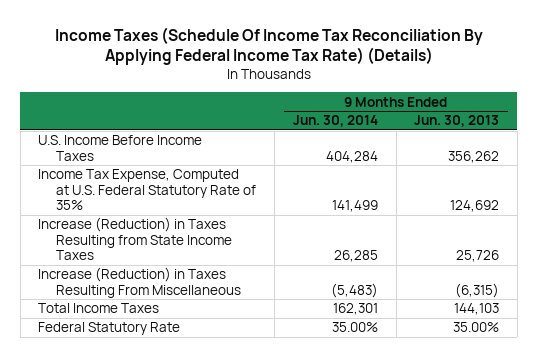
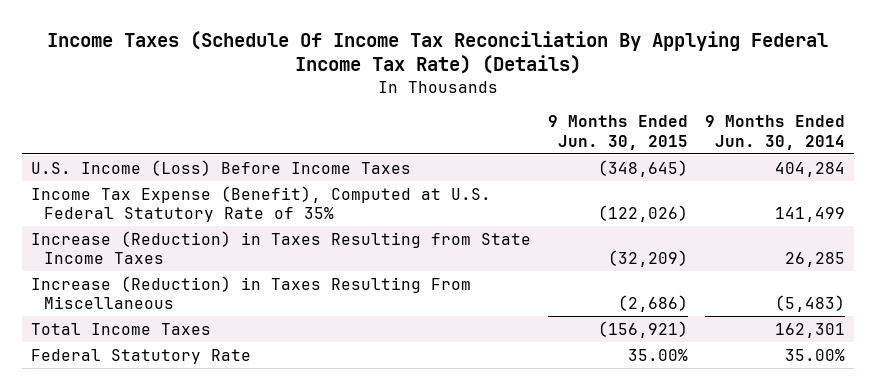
[414,115,500,128] Jun. 30, 2013 -> none
none -> [547,115,688,150] 9 Months Ended Jun. 30, 2015
[38,135,203,161] U.S. Income Before Income Taxes -> [30,159,411,176] U.S. Income (Loss) Before Income Taxes
[38,169,257,211] Income Tax Expense, Computed at U.S. Federal Statutory Rate of 35% -> [30,185,491,222] Income Tax Expense (Benefit), Computed at U.S. Federal Statutory Rate of 35%

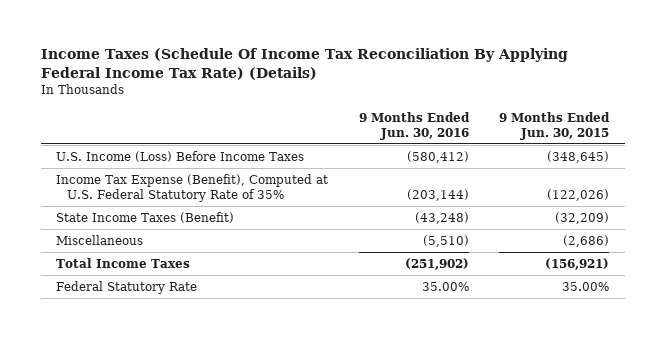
[705,115,846,150] 9 Months Ended Jun. 30, 2014 -> none
none -> [358,111,470,140] 9 Months Ended Jun. 30, 2016
[30,230,531,264] Increase (Reduction) in Taxes Resulting from State Income Taxes -> [55,212,234,224] State Income Taxes (Benefit)
[30,275,471,309] Increase (Reduction) in Taxes Resulting From Miscellaneous -> [55,235,143,246] Miscellaneous

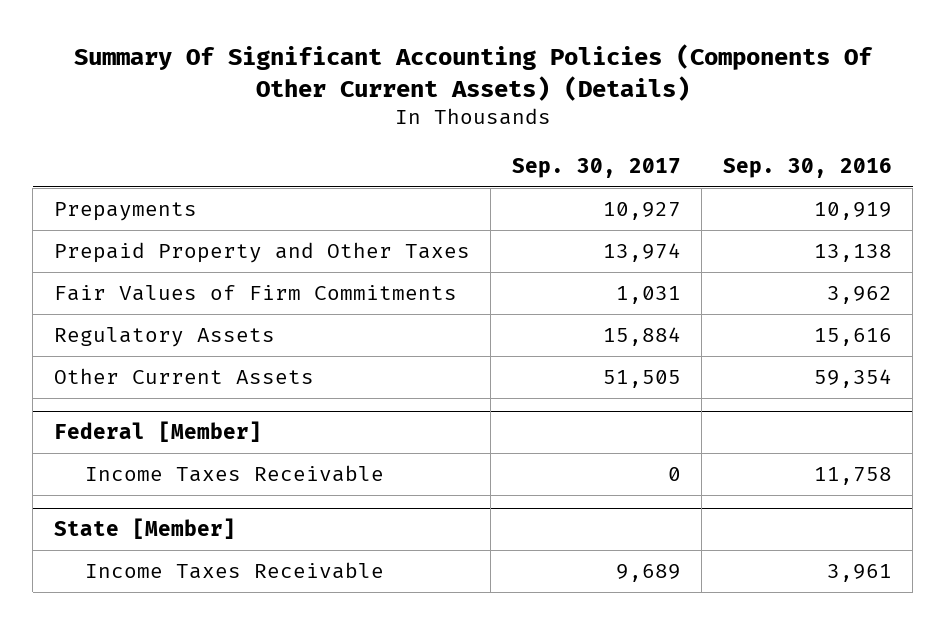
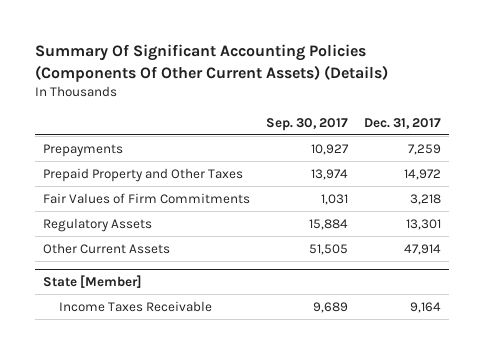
[722,158,892,179] Sep. 30, 2016 -> none
none -> [364,117,442,129] Dec. 31, 2017
[53,421,262,443] Federal [Member] -> none
[85,465,385,483] Income Taxes Receivable -> none

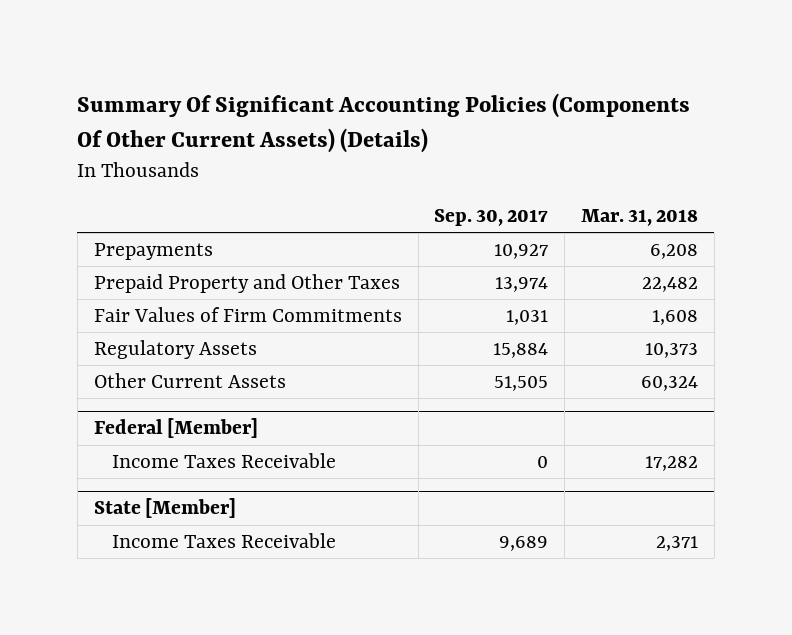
[364,117,442,129] Dec. 31, 2017 -> none
none -> [581,209,699,227] Mar. 31, 2018
none -> [93,418,258,439] Federal [Member]
none -> [112,452,337,468] Income Taxes Receivable

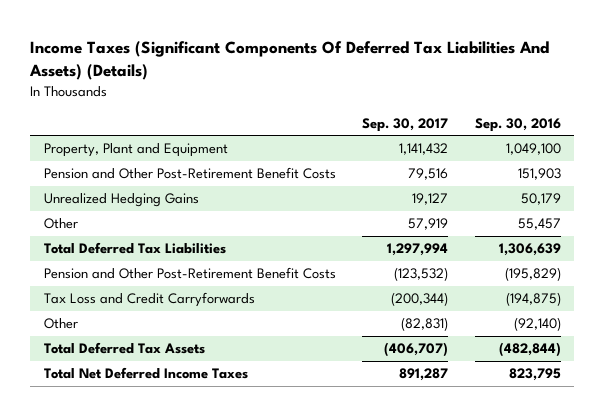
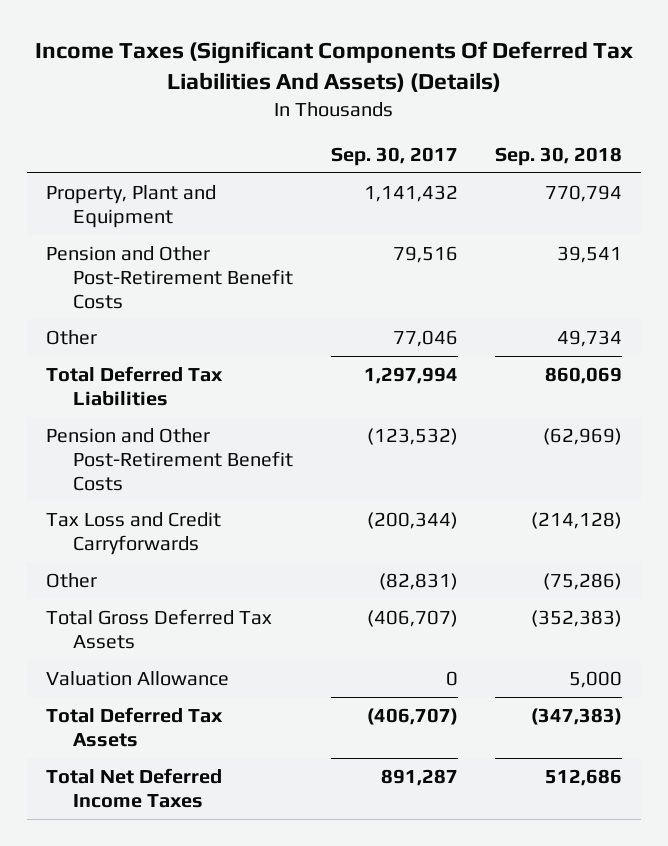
[474,117,561,132] Sep. 30, 2016 -> none
none -> [495,146,623,166] Sep. 30, 2018
[43,193,199,208] Unrealized Hedging Gains -> none
[408,218,449,231] 57,919 -> [392,329,458,347] 77,046
none -> [45,608,272,649] Total Gross Deferred Tax Assets
none -> [45,670,229,686] Valuation Allowance

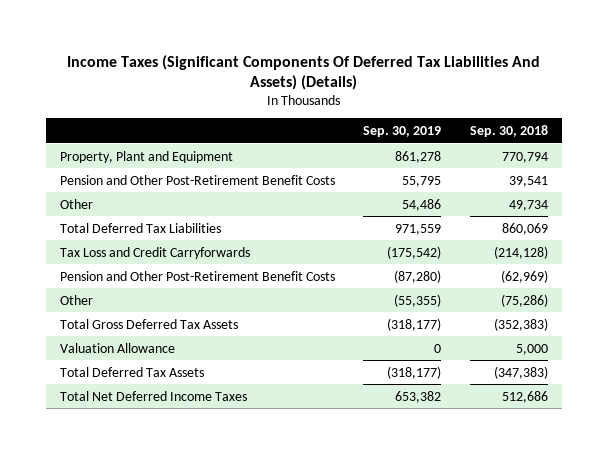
[330,146,458,166] Sep. 30, 2017 -> none
none -> [363,125,442,137] Sep. 30, 2019
[45,427,293,491] Pension and Other Post-Retirement Benefit Costs -> [60,270,336,281] Pension and Other Post-Retirement Benefit Costs

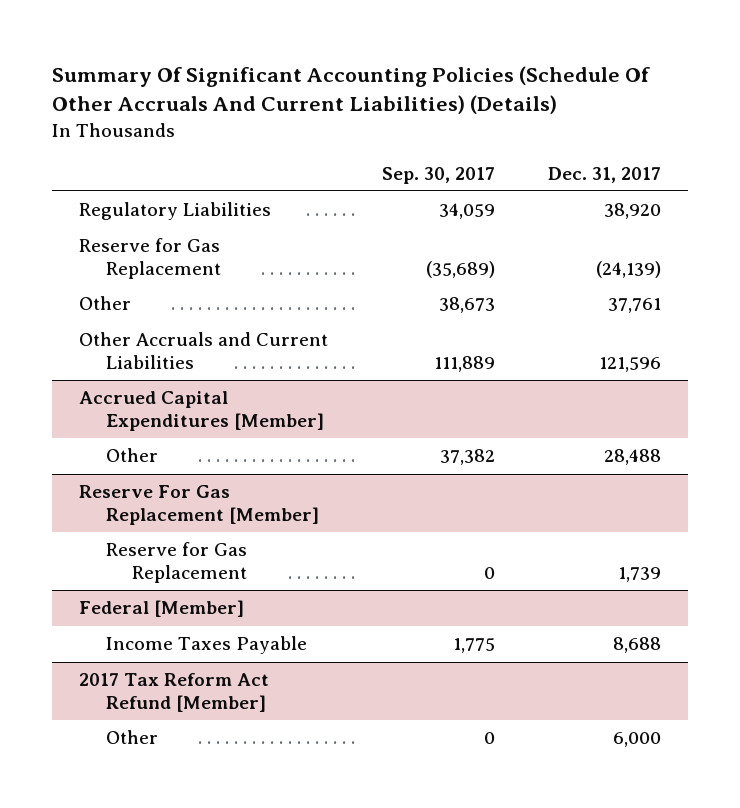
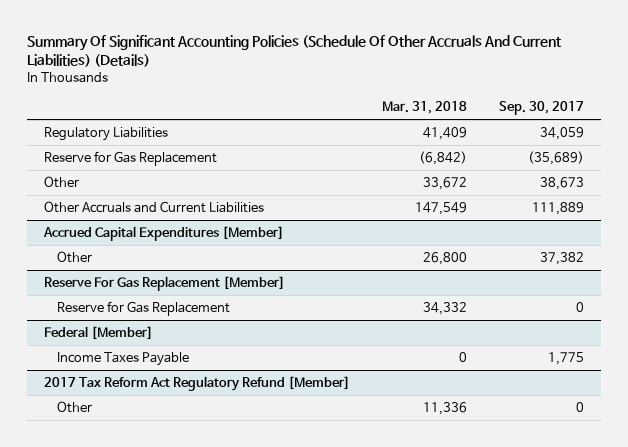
[547,166,661,183] Dec. 31, 2017 -> none
none -> [382,101,468,115] Mar. 31, 2018
[79,673,270,712] 2017 Tax Reform Act Refund [Member] -> [43,375,350,391] 2017 Tax Reform Act Regulatory Refund [Member]

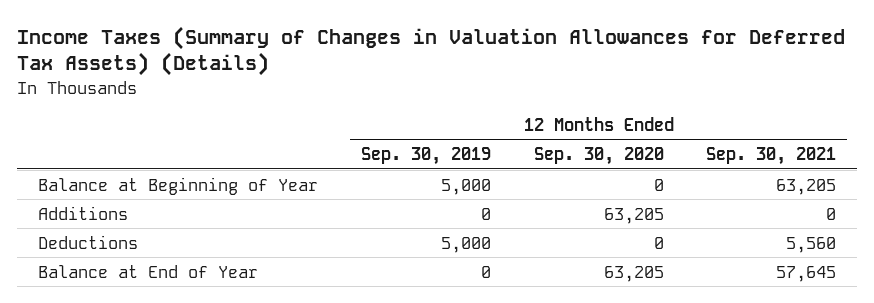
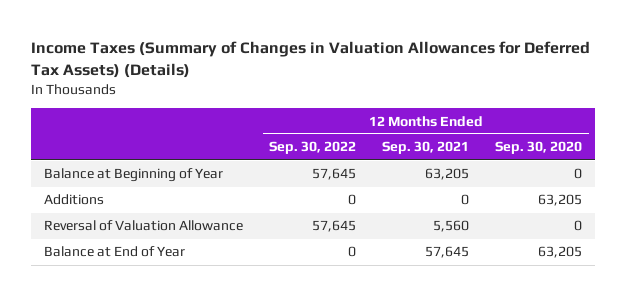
[360,147,491,166] Sep. 30, 2019 -> none
none -> [269,141,357,155] Sep. 30, 2022
[38,234,139,249] Deductions -> [44,220,244,232] Reversal of Valuation Allowance

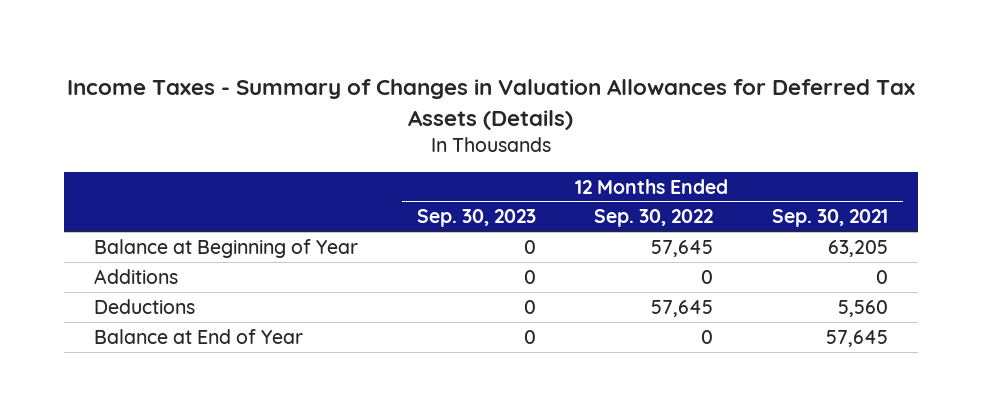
[31,41,591,79] Income Taxes (Summary of Changes in Valuation Allowances for Deferred Tax Assets) (Details) -> [66,79,915,130] Income Taxes - Summary of Changes in Valuation Allowances for Deferred Tax Assets (Details)
[495,141,583,155] Sep. 30, 2020 -> none
none -> [416,209,536,228] Sep. 30, 2023
[44,220,244,232] Reversal of Valuation Allowance -> [93,298,195,314] Deductions

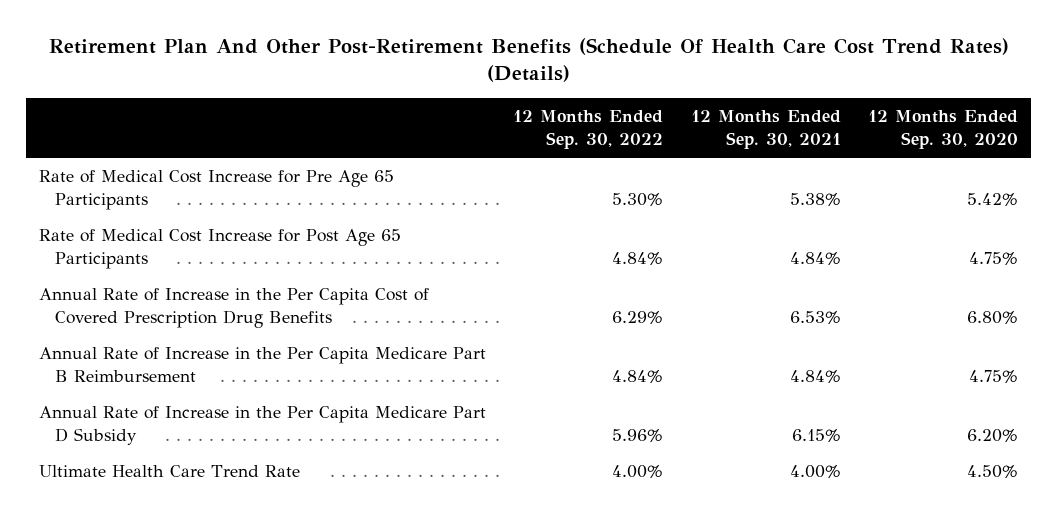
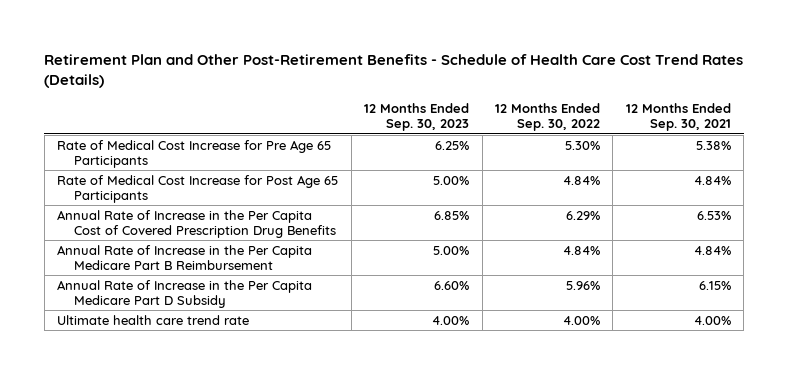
[48,38,1009,83] Retirement Plan And Other Post-Retirement Benefits (Schedule Of Health Care Cost Trend Rates) (Details) -> [44,53,744,89] Retirement Plan and Other Post-Retirement Benefits - Schedule of Health Care Cost Trend Rates (Details)
[867,110,1018,149] 12 Months Ended Sep. 30, 2020 -> none
none -> [364,102,470,132] 12 Months Ended Sep. 30, 2023
[39,465,301,478] Ultimate Health Care Trend Rate -> [57,314,250,325] Ultimate health care trend rate

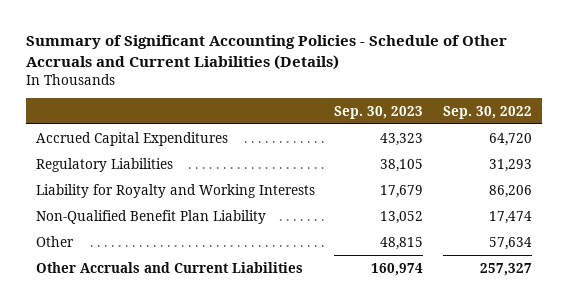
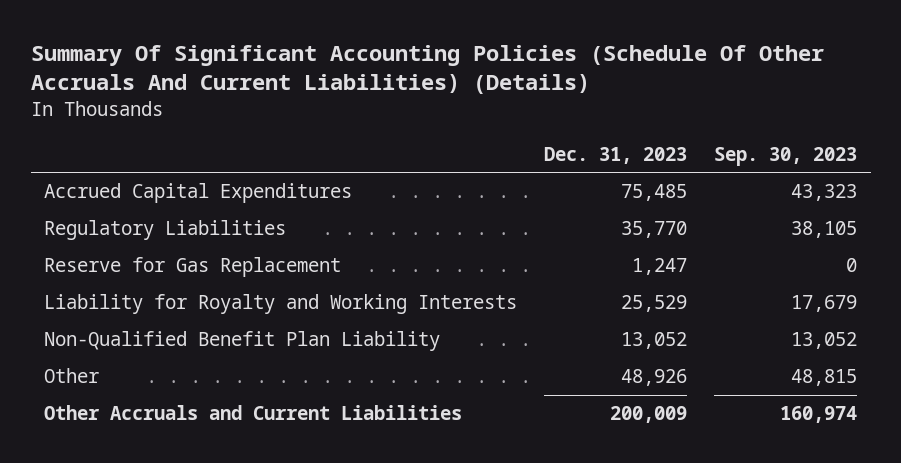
[25,35,507,70] Summary of Significant Accounting Policies - Schedule of Other Accruals and Current Liabilities (Details) -> [30,44,824,95] Summary Of Significant Accounting Policies (Schedule Of Other Accruals And Current Liabilities) (Details)
[442,105,532,119] Sep. 30, 2022 -> none
none -> [544,146,688,164] Dec. 31, 2023
none -> [44,257,342,278] Reserve for Gas Replacement

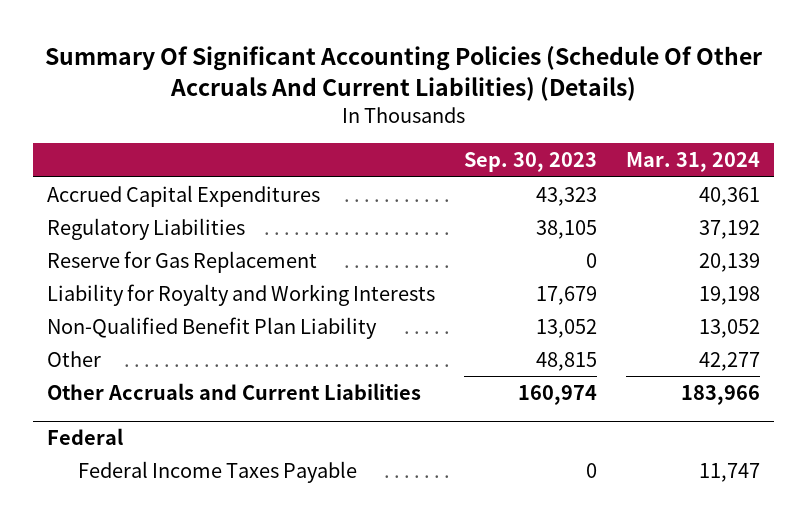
[544,146,688,164] Dec. 31, 2023 -> none
none -> [625,152,760,173] Mar. 31, 2024
none -> [47,428,124,446] Federal
none -> [78,461,358,484] Federal Income Taxes Payable

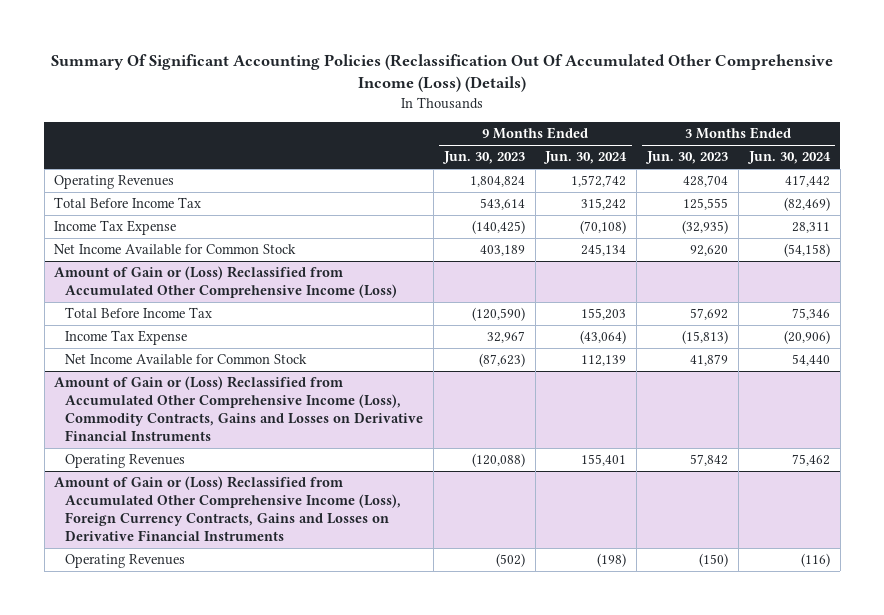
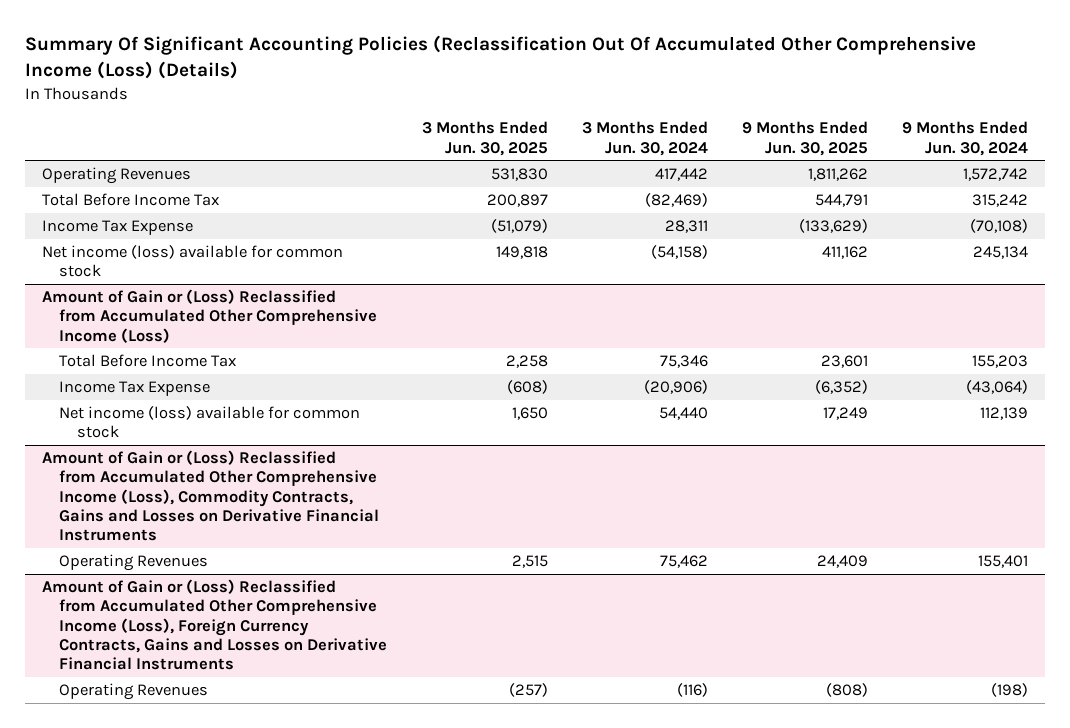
[441,151,525,165] Jun. 30, 2023 -> none
[645,151,729,165] Jun. 30, 2023 -> none
none -> [421,121,548,156] 3 Months Ended Jun. 30, 2025
none -> [741,121,868,156] 9 Months Ended Jun. 30, 2025
[54,244,297,256] Net Income Available for Common Stock -> [41,244,343,278] Net income (loss) available for common stock
[65,354,308,366] Net Income Available for Common Stock -> [59,405,361,439] Net income (loss) available for common stock

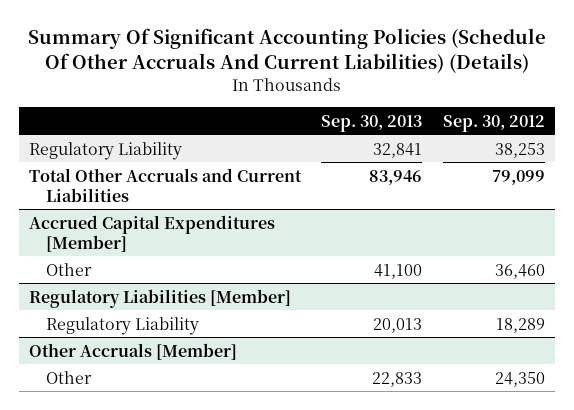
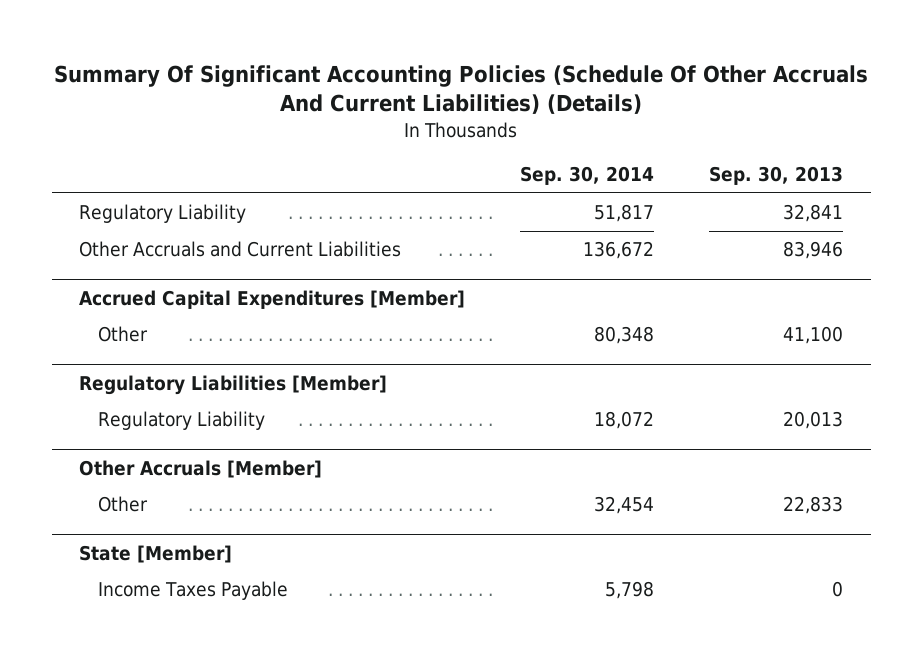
[442,114,545,132] Sep. 30, 2012 -> none
none -> [520,166,655,186] Sep. 30, 2014
[28,167,302,202] Total Other Accruals and Current Liabilities -> [79,241,402,258] Other Accruals and Current Liabilities
none -> [79,544,233,563] State [Member]
none -> [98,581,289,601] Income Taxes Payable

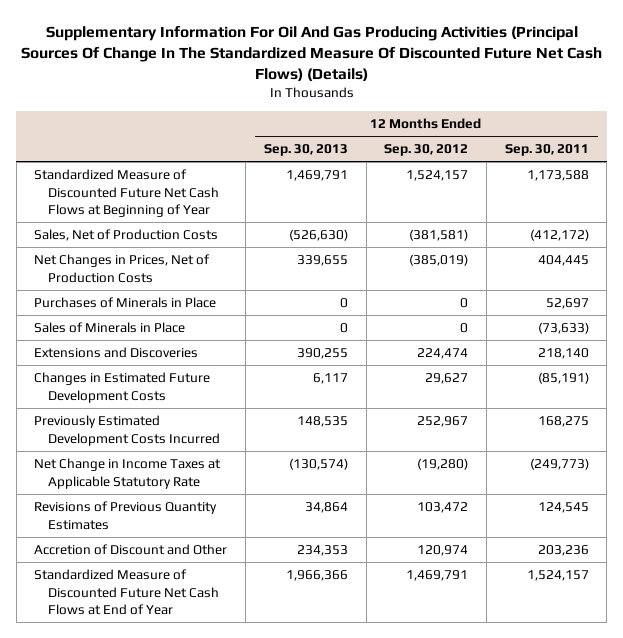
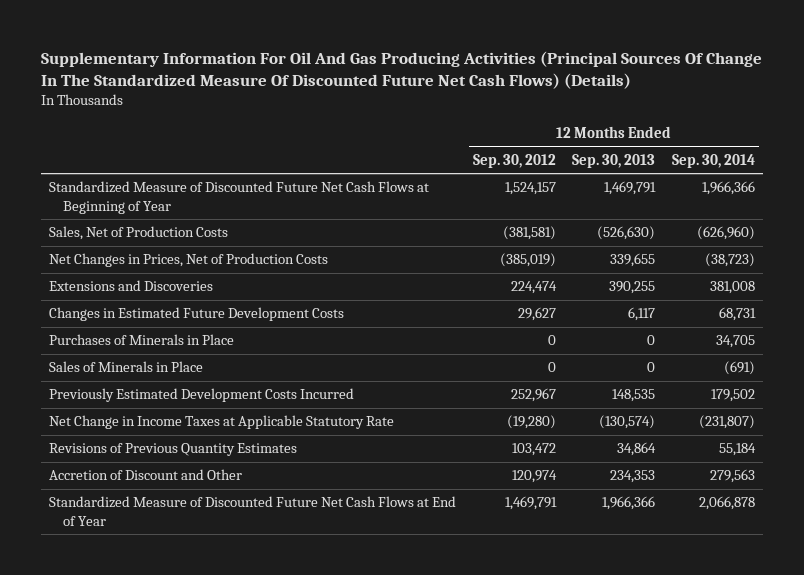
[504,144,589,157] Sep. 30, 2011 -> none
none -> [671,153,755,168] Sep. 30, 2014
[34,297,217,309] Purchases of Minerals in Place -> [49,334,235,346] Purchases of Minerals in Place
[34,322,186,334] Sales of Minerals in Place -> [49,361,204,373] Sales of Minerals in Place

